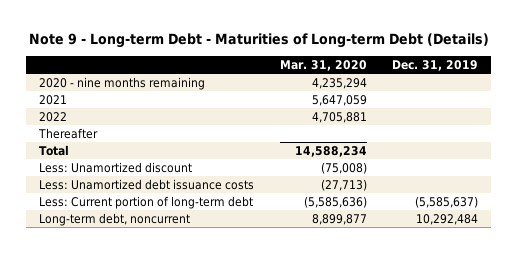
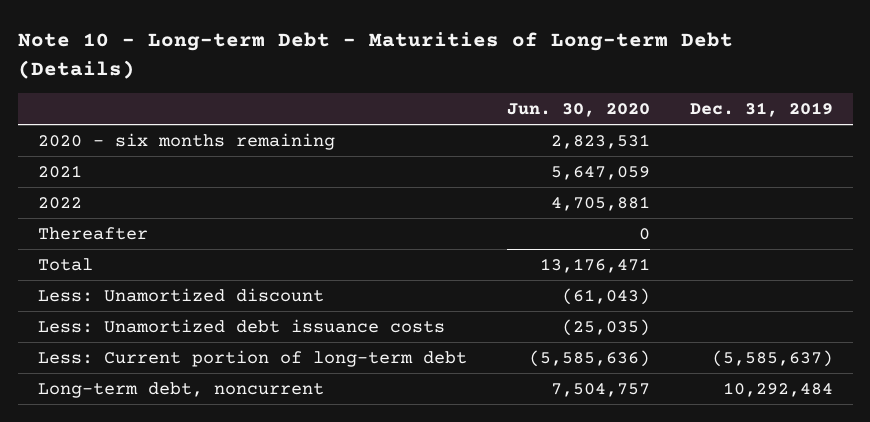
[28,33,489,49] Note 9 - Long-term Debt - Maturities of Long-term Debt (Details) -> [17,32,733,79] Note 10 - Long-term Debt - Maturities of Long-term Debt (Details)
[279,59,367,71] Mar. 31, 2020 -> none
none -> [506,102,650,117] Jun. 30, 2020
[38,76,205,90] 2020 - nine months remaining -> [37,132,335,150] 2020 - six months remaining

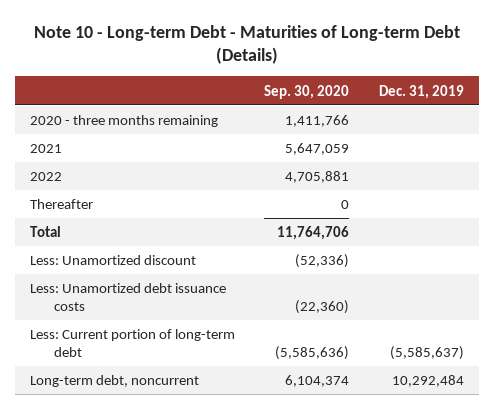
[506,102,650,117] Jun. 30, 2020 -> none
none -> [264,84,350,99] Sep. 30, 2020
[37,132,335,150] 2020 - six months remaining -> [29,115,218,128] 2020 - three months remaining

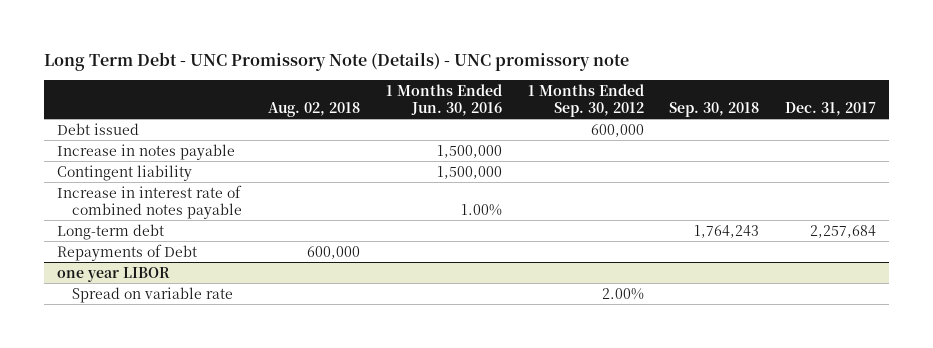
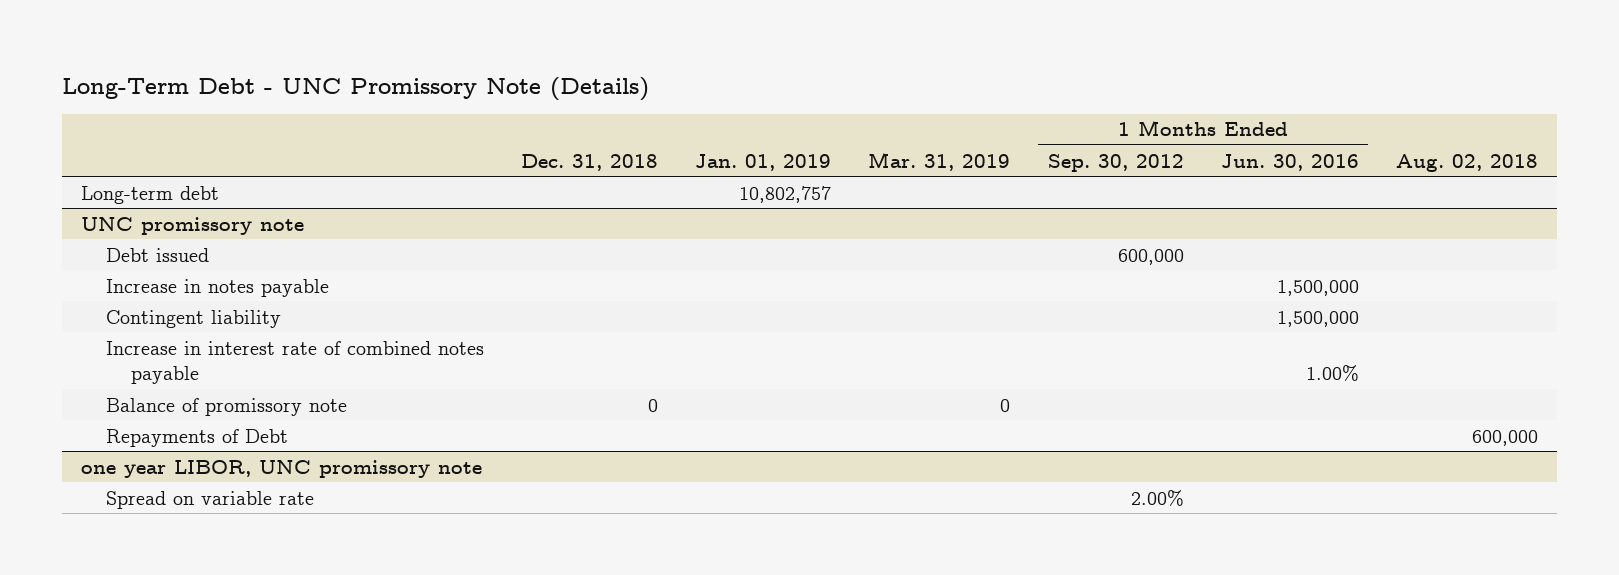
[44,52,630,72] Long Term Debt - UNC Promissory Note (Details) - UNC promissory note -> [62,76,650,101] Long-Term Debt - UNC Promissory Note (Details)
[669,101,760,117] Sep. 30, 2018 -> none
[784,101,876,116] Dec. 31, 2017 -> none
none -> [520,153,658,171] Dec. 31, 2018
none -> [695,153,832,171] Jan. 01, 2019
none -> [868,151,1011,171] Mar. 31, 2019
[57,122,140,135] Debt issued -> none
[57,143,236,160] Increase in notes payable -> none
[57,164,193,181] Contingent liability -> none
[57,184,243,219] Increase in interest rate of combined notes payable -> none
[57,243,198,261] Repayments of Debt -> none
none -> [80,216,304,235] UNC promissory note
none -> [105,247,209,262] Debt issued
none -> [105,278,329,297] Increase in notes payable
none -> [105,309,281,328] Contingent liability
none -> [105,340,484,384] Increase in interest rate of combined notes payable
none -> [105,397,347,416] Balance of promissory note
none -> [105,428,288,447] Repayments of Debt
[57,266,171,282] one year LIBOR -> [80,459,482,478] one year LIBOR, UNC promissory note

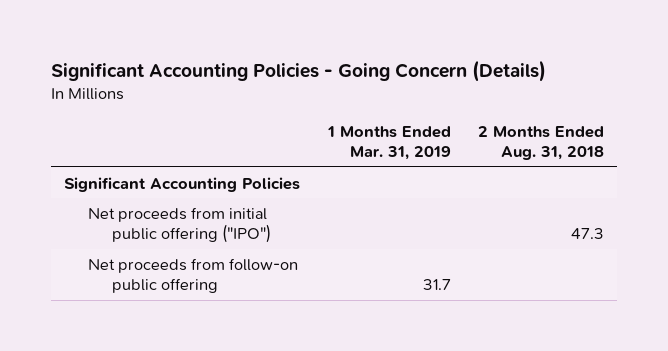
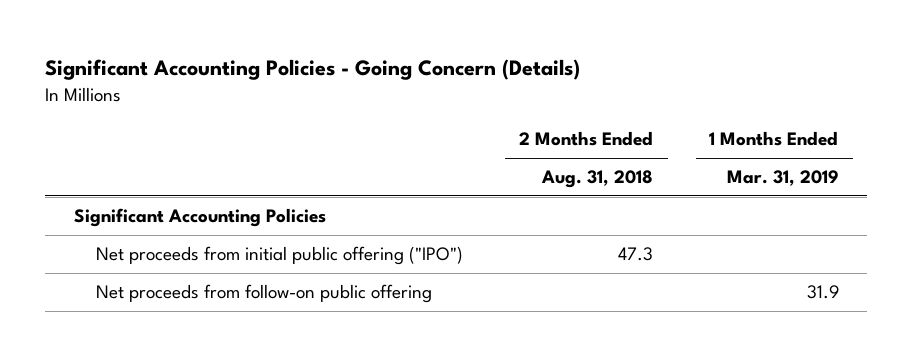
[422,279,451,291] 31.7 -> [806,285,839,300] 31.9

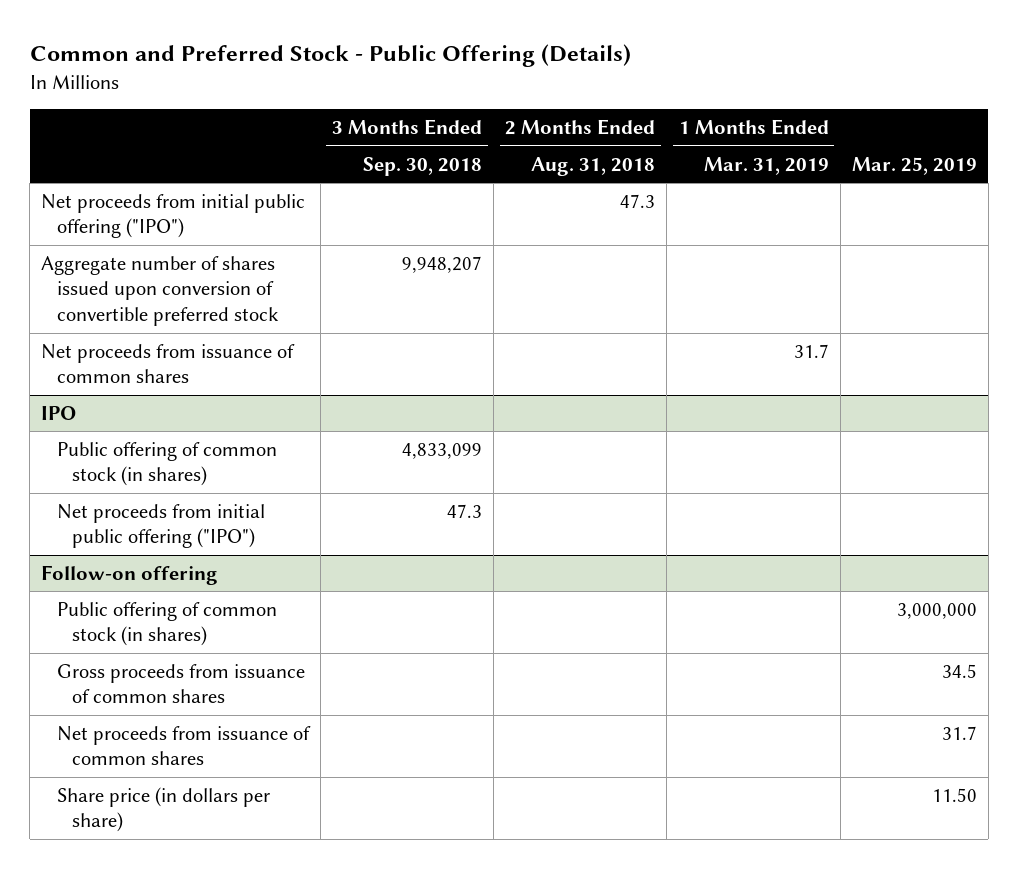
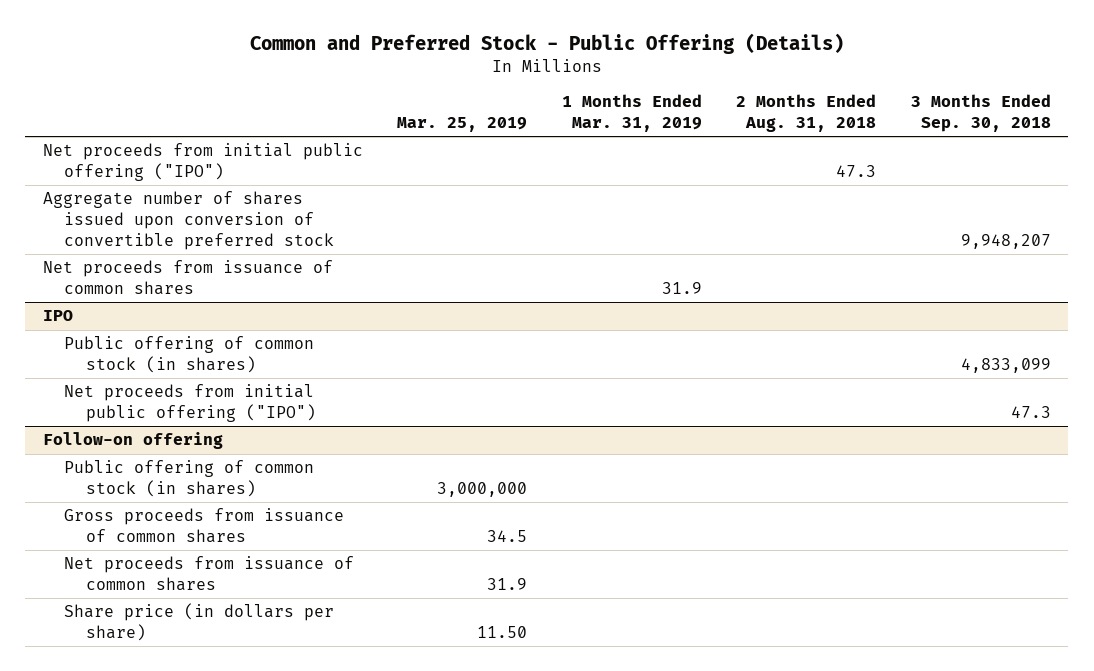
[793,343,829,358] 31.7 -> [661,282,702,295] 31.9
[941,725,977,740] 31.7 -> [487,578,528,591] 31.9

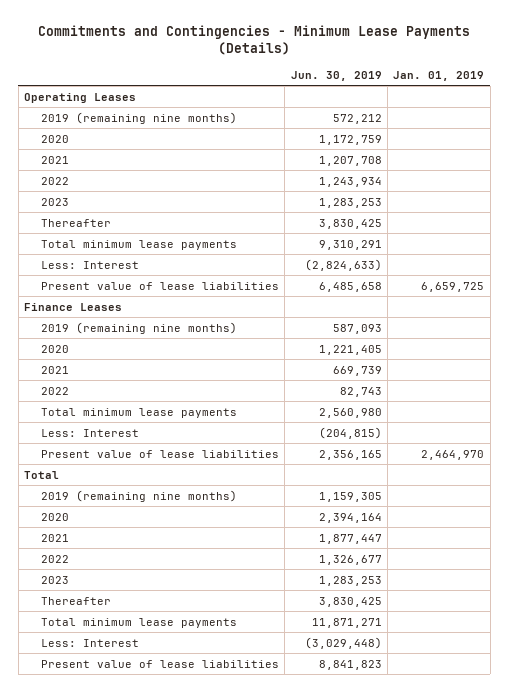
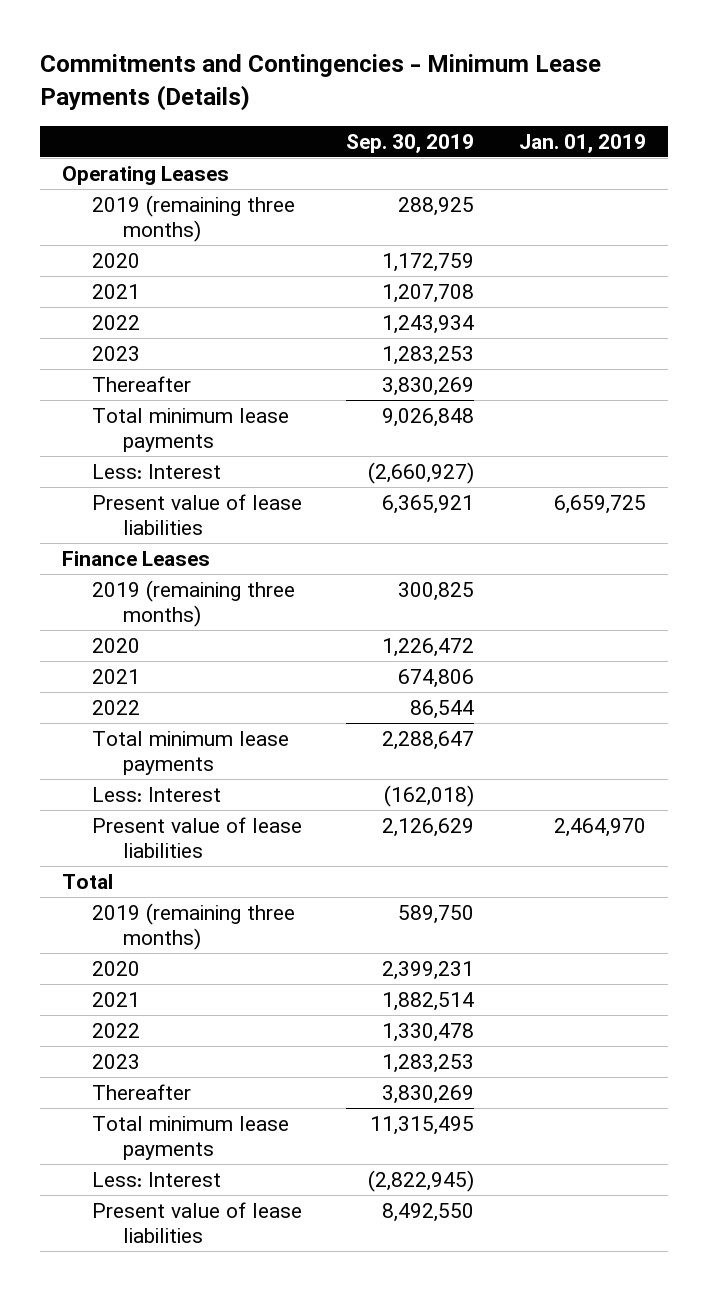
[290,70,382,81] Jun. 30, 2019 -> none
none -> [346,133,475,153] Sep. 30, 2019
[41,111,238,124] 2019 (remaining nine months) -> [92,194,296,243] 2019 (remaining three months)
[41,321,238,334] 2019 (remaining nine months) -> [92,579,296,628] 2019 (remaining three months)
[41,489,238,502] 2019 (remaining nine months) -> [92,902,296,951] 2019 (remaining three months)

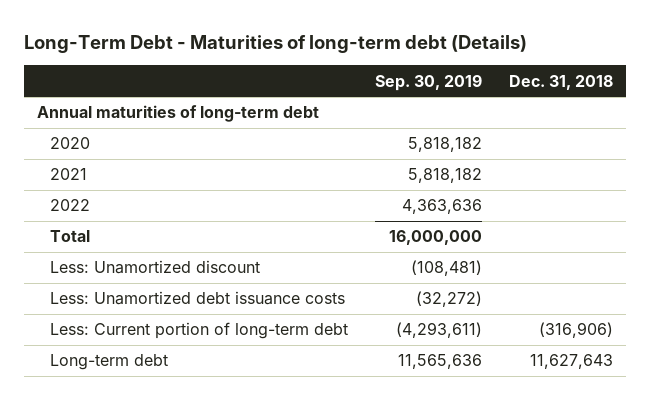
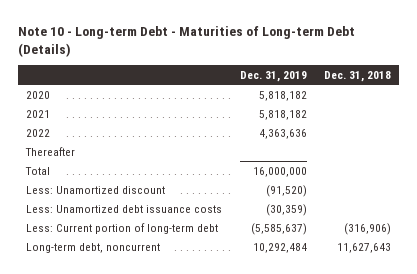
[23,34,527,53] Long-Term Debt - Maturities of long-term debt (Details) -> [17,25,355,57] Note 10 - Long-term Debt - Maturities of Long-term Debt (Details)
[375,73,483,91] Sep. 30, 2019 -> none
none -> [239,70,307,82] Dec. 31, 2019
[37,105,320,123] Annual maturities of long-term debt -> none
none -> [25,146,76,156] Thereafter
[50,354,169,371] Long-term debt -> [26,242,161,253] Long-term debt, noncurrent

